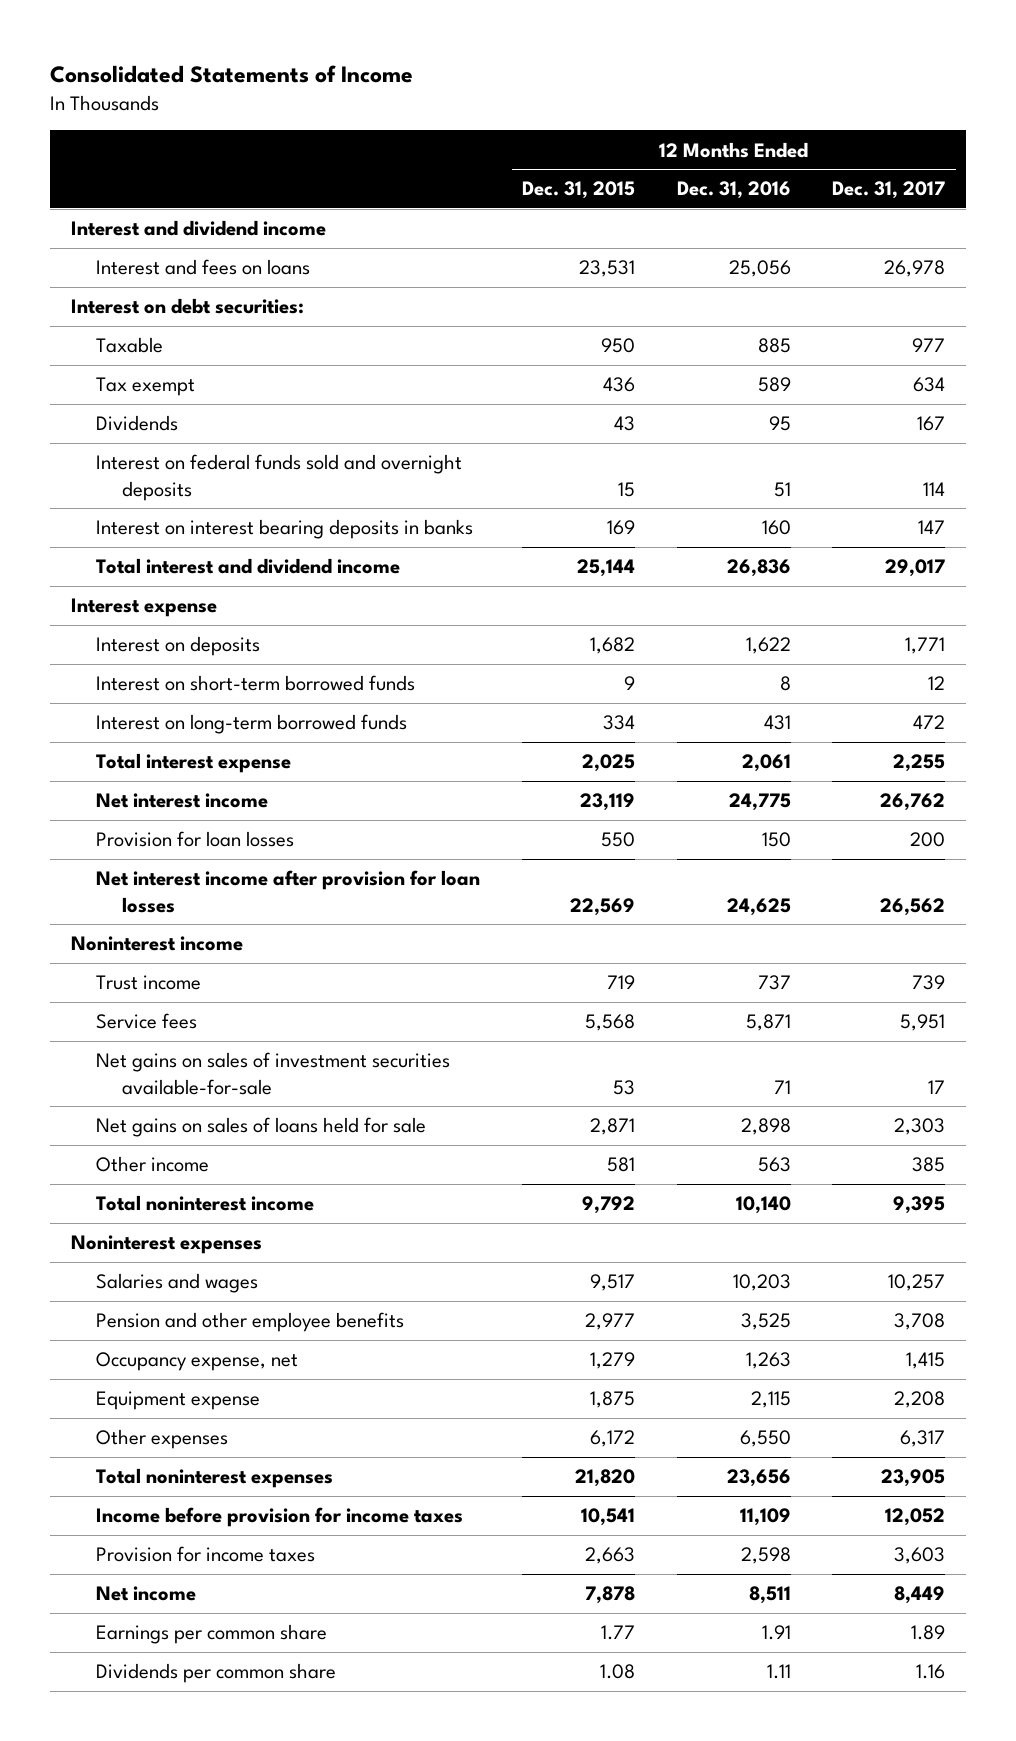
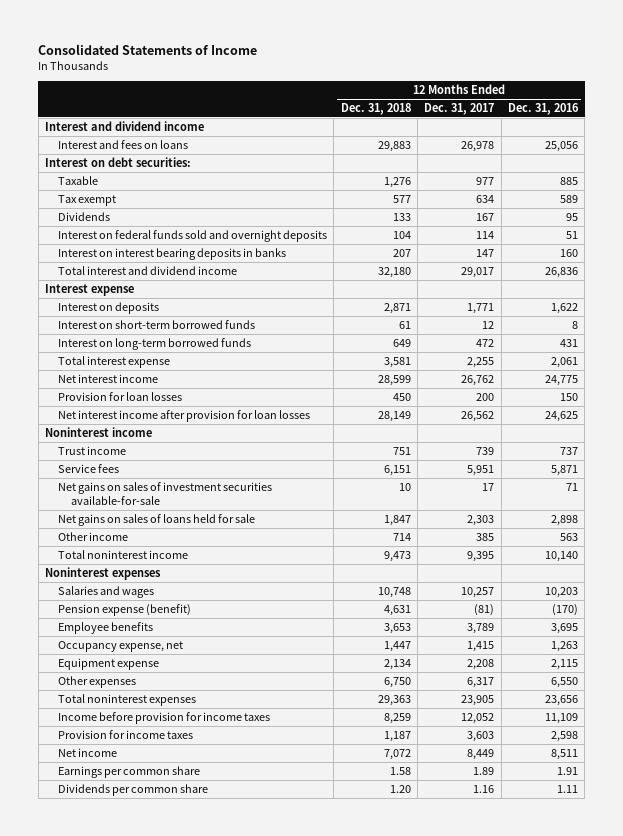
[522,181,636,200] Dec. 31, 2015 -> none
none -> [340,102,411,115] Dec. 31, 2018
[96,1312,405,1333] Pension and other employee benefits -> none
none -> [58,603,192,616] Pension expense (benefit)
none -> [58,621,154,634] Employee benefits

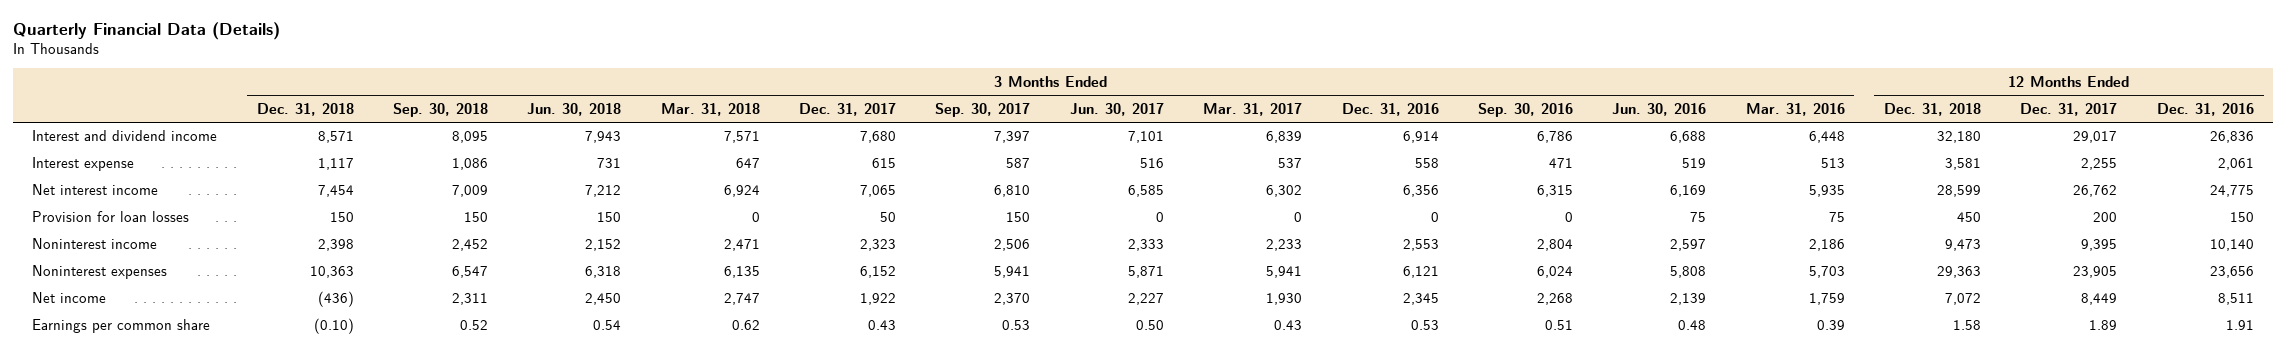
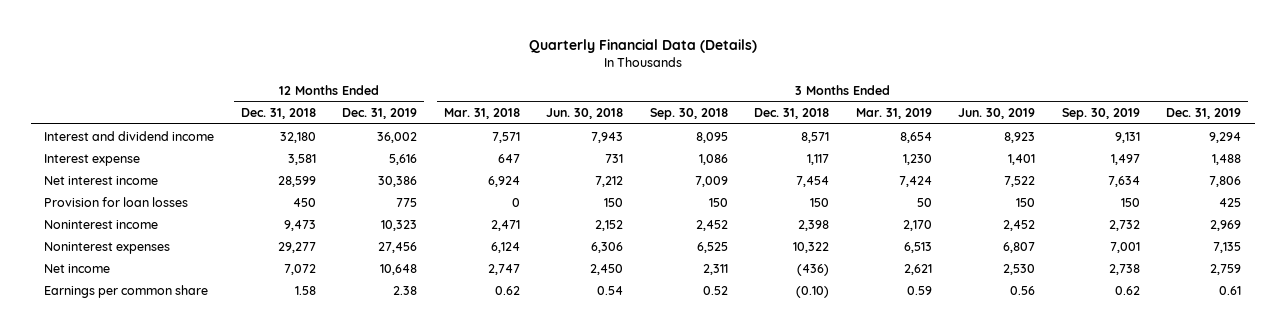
[799,102,897,116] Dec. 31, 2017 -> none
[935,102,1031,117] Sep. 30, 2017 -> none
[1069,102,1164,116] Jun. 30, 2017 -> none
[1203,102,1303,116] Mar. 31, 2017 -> none
[1341,102,1439,116] Dec. 31, 2016 -> none
[1477,102,1573,117] Sep. 30, 2016 -> none
[1612,102,1707,116] Jun. 30, 2016 -> none
[1745,102,1845,116] Mar. 31, 2016 -> none
[2020,102,2118,116] Dec. 31, 2017 -> none
[2156,102,2254,116] Dec. 31, 2016 -> none
none -> [342,108,418,120] Dec. 31, 2019
none -> [855,108,932,120] Mar. 31, 2019
none -> [958,108,1036,120] Jun. 30, 2019
none -> [1061,108,1140,121] Sep. 30, 2019
none -> [1166,108,1242,120] Dec. 31, 2019
[309,266,354,279] 10,363 -> [793,241,830,253] 10,322
[451,266,488,279] 6,547 -> [696,241,728,253] 6,525
[585,266,622,279] 6,318 -> [591,241,624,253] 6,306
[723,266,760,279] 6,135 -> [490,241,520,253] 6,124
[1937,266,1982,279] 29,363 -> [277,241,316,253] 29,277

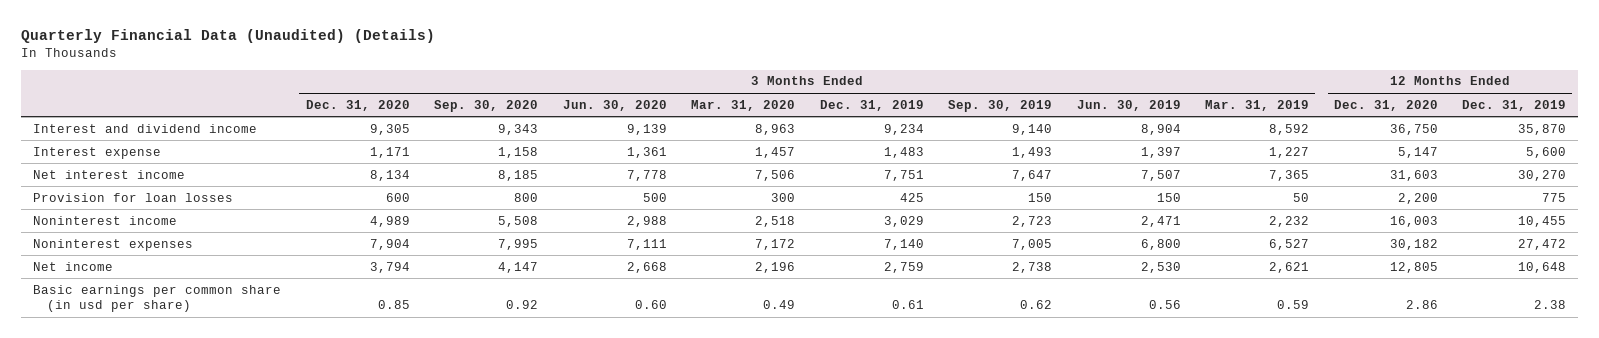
[528,39,757,54] Quarterly Financial Data (Details) -> [20,29,435,44] Quarterly Financial Data (Unaudited) (Details)
[240,108,316,120] Dec. 31, 2018 -> none
[443,108,520,120] Mar. 31, 2018 -> none
[546,108,624,120] Jun. 30, 2018 -> none
[649,108,728,121] Sep. 30, 2018 -> none
[754,108,830,120] Dec. 31, 2018 -> none
none -> [305,99,410,111] Dec. 31, 2020
none -> [434,99,539,112] Sep. 30, 2020
none -> [562,99,667,111] Jun. 30, 2020
none -> [691,99,796,111] Mar. 31, 2020
none -> [1333,99,1438,111] Dec. 31, 2020
[377,131,418,143] 36,002 -> [1518,123,1567,135] 35,870
[899,131,932,143] 8,654 -> [1269,123,1310,135] 8,592
[1004,131,1036,143] 8,923 -> [1140,123,1181,135] 8,904
[1114,131,1140,143] 9,131 -> [1012,123,1053,135] 9,140
[1209,131,1242,143] 9,294 -> [883,123,924,135] 9,234
[389,153,418,165] 5,616 -> [1526,146,1567,158] 5,600
[902,153,932,165] 1,230 -> [1269,146,1310,158] 1,227
[1008,153,1036,165] 1,401 -> [1140,146,1181,158] 1,397
[1110,153,1140,165] 1,497 -> [1012,146,1053,158] 1,493
[1212,153,1242,165] 1,488 -> [883,146,924,158] 1,483
[378,175,418,187] 30,386 -> [1518,169,1567,181] 30,270
[898,175,932,187] 7,424 -> [1269,169,1310,181] 7,365
[1004,175,1036,187] 7,522 -> [1140,169,1181,181] 7,507
[1107,175,1140,187] 7,634 -> [1012,169,1053,181] 7,647
[1209,175,1242,187] 7,806 -> [883,169,924,181] 7,751
[381,219,418,231] 10,323 -> [1518,215,1567,227] 10,455
[902,219,932,231] 2,170 -> [1269,215,1310,227] 2,232
[1003,219,1036,231] 2,452 -> [1140,215,1181,227] 2,471
[1108,219,1140,231] 2,732 -> [1012,215,1053,227] 2,723
[1210,219,1242,231] 2,969 -> [883,215,924,227] 3,029
[378,241,418,253] 27,456 -> [1518,238,1567,250] 27,472
[903,241,932,253] 6,513 -> [1269,238,1310,250] 6,527
[1003,241,1036,253] 6,807 -> [1140,238,1181,250] 6,800
[1109,241,1140,253] 7,001 -> [1012,238,1053,250] 7,005
[1213,241,1242,253] 7,135 -> [883,238,924,250] 7,140
[44,284,209,298] Earnings per common share -> [33,284,282,313] Basic earnings per common share (in usd per share)

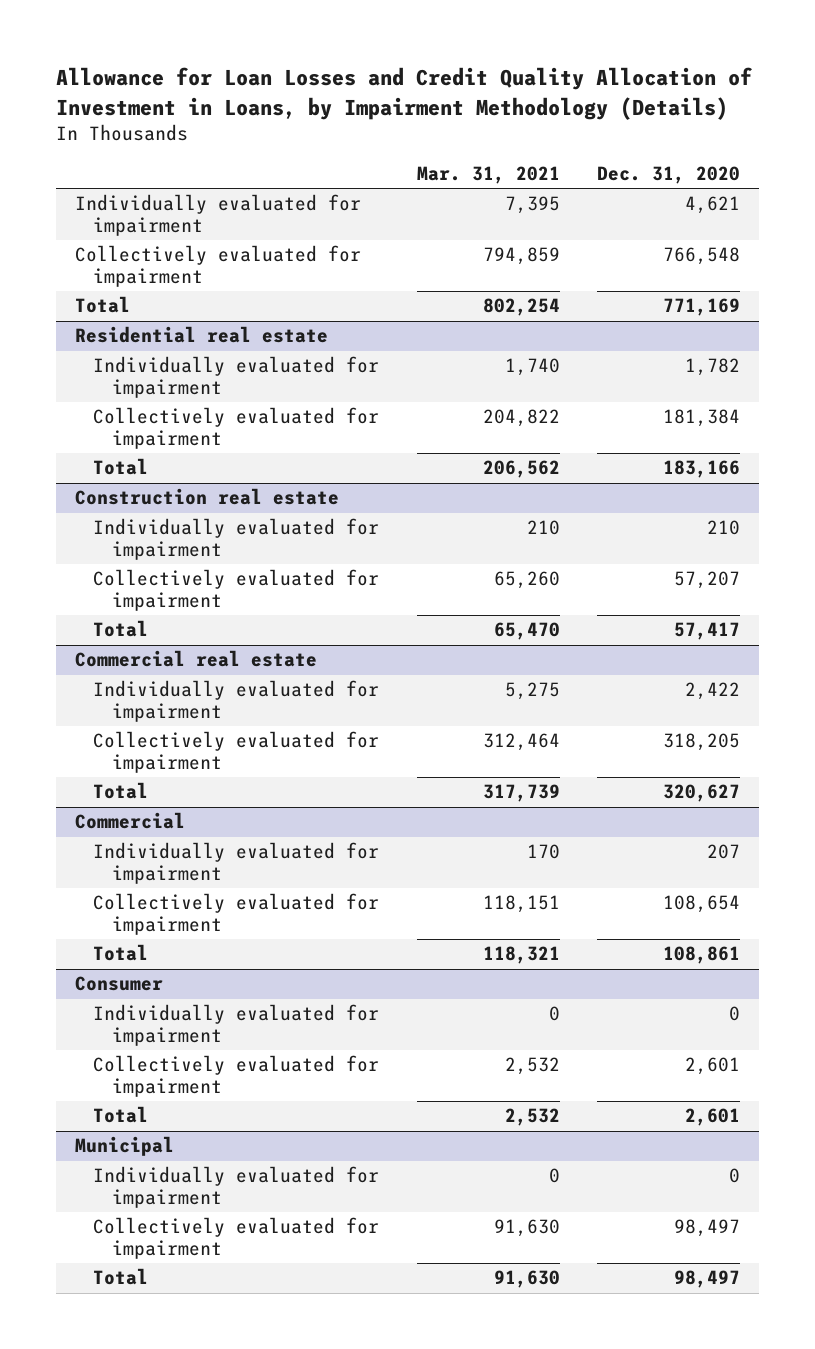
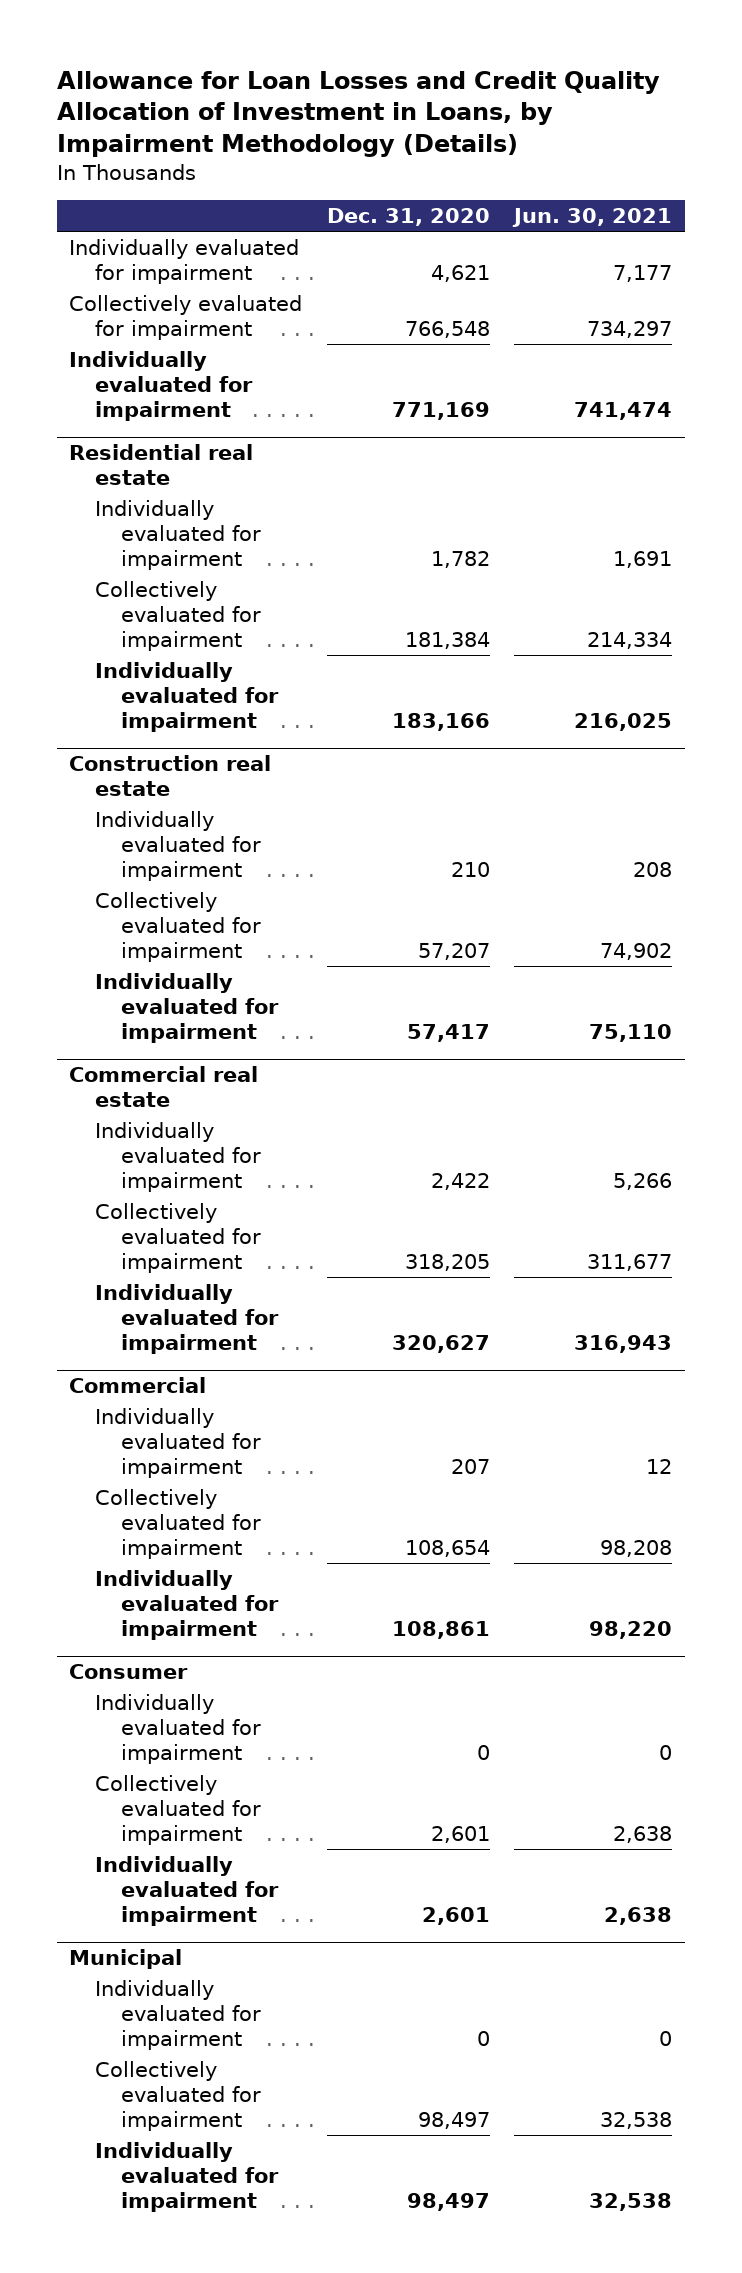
[416,166,560,185] Mar. 31, 2021 -> none
none -> [512,208,673,228] Jun. 30, 2021
[75,296,131,314] Total -> [69,350,253,422] Individually evaluated for impairment
[93,458,149,476] Total -> [94,661,279,733] Individually evaluated for impairment
[93,620,149,638] Total -> [94,972,279,1044] Individually evaluated for impairment
[93,782,149,800] Total -> [94,1283,279,1355] Individually evaluated for impairment
[93,944,149,962] Total -> [94,1569,279,1641] Individually evaluated for impairment
[93,1106,149,1124] Total -> [94,1855,279,1927] Individually evaluated for impairment
[93,1268,149,1286] Total -> [94,2141,279,2213] Individually evaluated for impairment

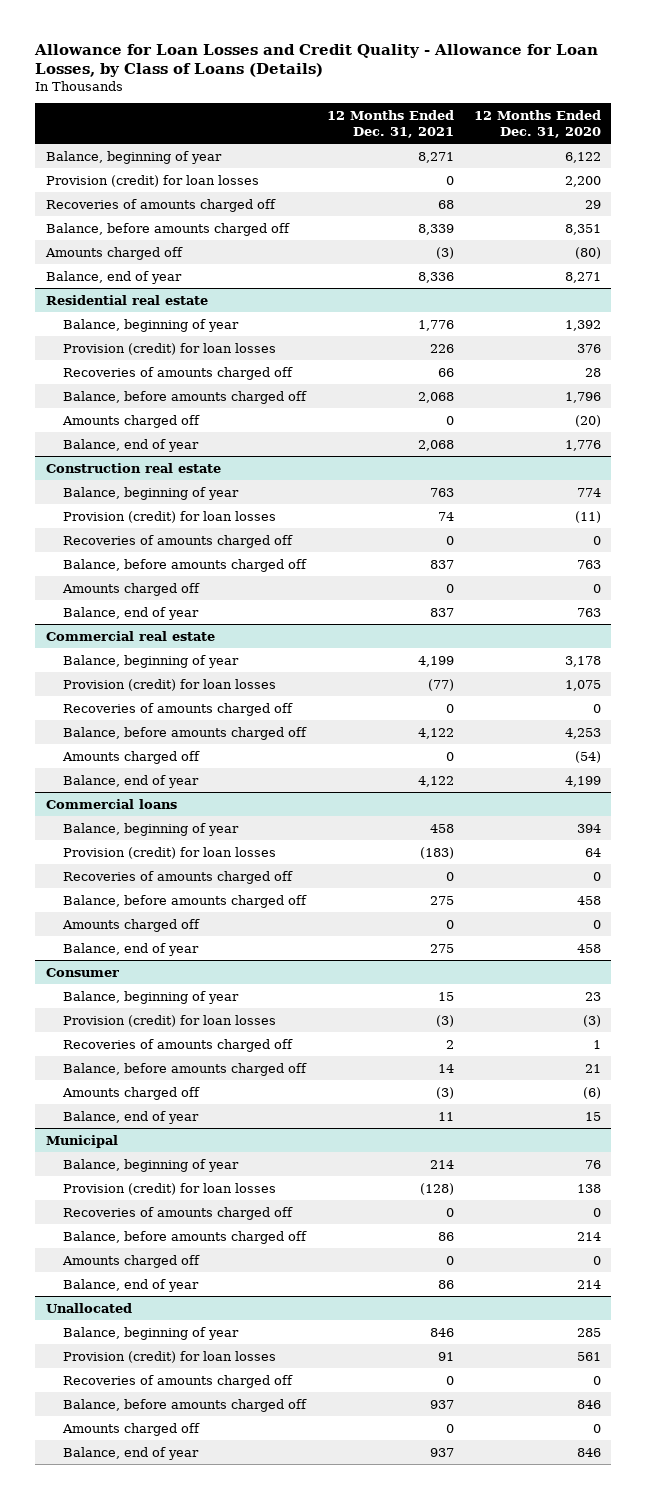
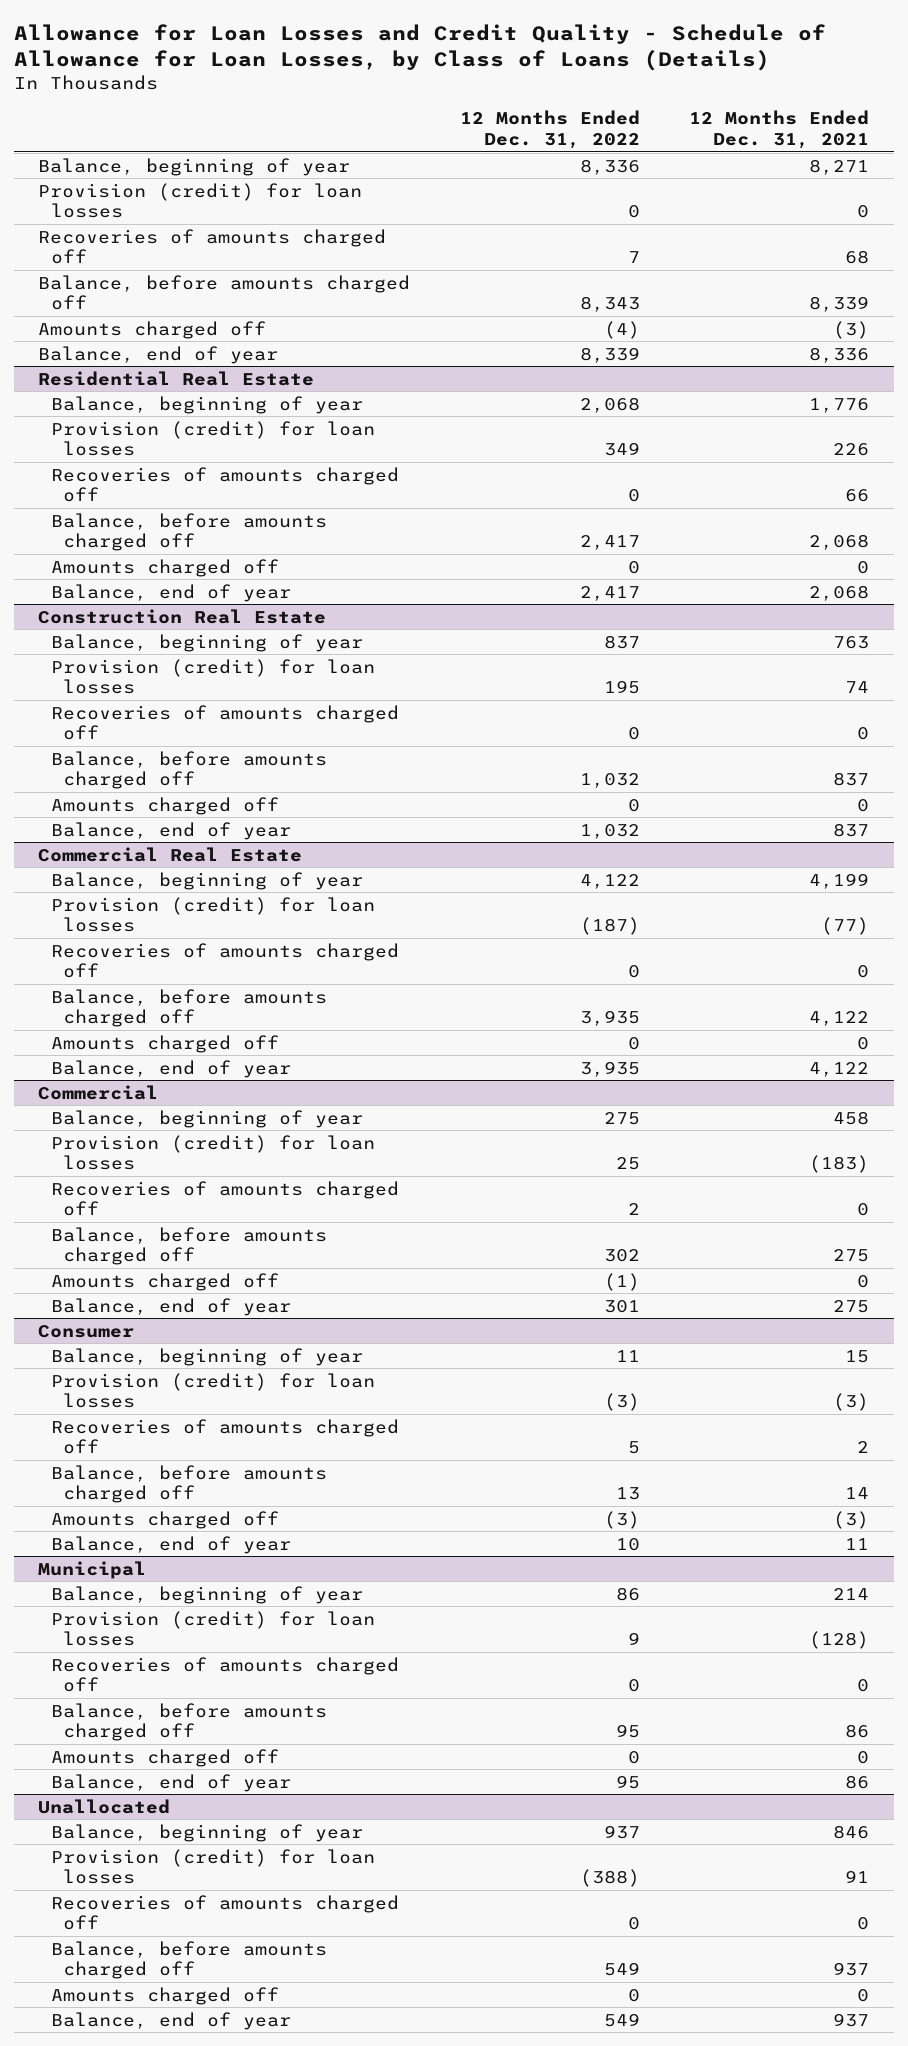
[34,43,599,77] Allowance for Loan Losses and Credit Quality - Allowance for Loan Losses, by Class of Loans (Details) -> [13,23,826,72] Allowance for Loan Losses and Credit Quality - Schedule of Allowance for Loan Losses, by Class of Loans (Details)
[474,109,602,138] 12 Months Ended Dec. 31, 2020 -> none
none -> [459,110,640,149] 12 Months Ended Dec. 31, 2022
[45,294,208,305] Residential real estate -> [38,370,315,386] Residential Real Estate
[45,462,221,473] Construction real estate -> [38,608,327,624] Construction Real Estate
[45,630,215,641] Commercial real estate -> [38,846,303,862] Commercial Real Estate
[45,798,177,809] Commercial loans -> [38,1084,159,1100] Commercial

